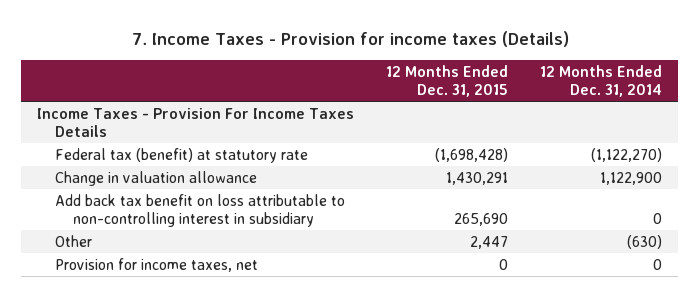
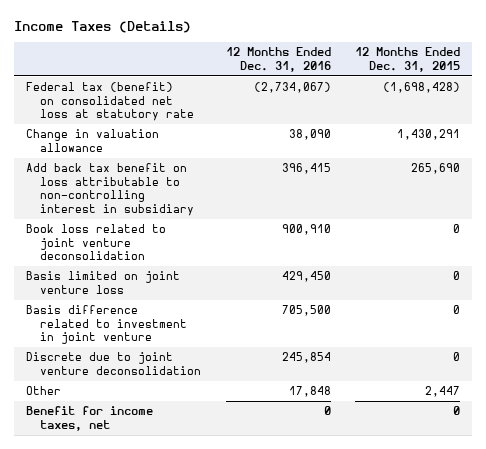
[131,30,569,47] 7. Income Taxes - Provision for income taxes (Details) -> [14,21,192,34] Income Taxes (Details)
[540,64,663,97] 12 Months Ended Dec. 31, 2014 -> none
none -> [225,47,331,72] 12 Months Ended Dec. 31, 2016
[37,107,355,137] Income Taxes - Provision For Income Taxes Details -> none
[55,147,309,163] Federal tax (benefit) at statutory rate -> [26,82,195,122] Federal tax (benefit) on consolidated net loss at statutory rate
none -> [26,224,167,261] Book loss related to joint venture deconsolidation
none -> [26,271,181,294] Basis limited on joint venture loss
none -> [26,305,188,345] Basis difference related to investment in joint venture
none -> [26,352,202,375] Discrete due to joint venture deconsolidation
[55,257,259,272] Provision for income taxes, net -> [26,406,154,431] Benefit for income taxes, net

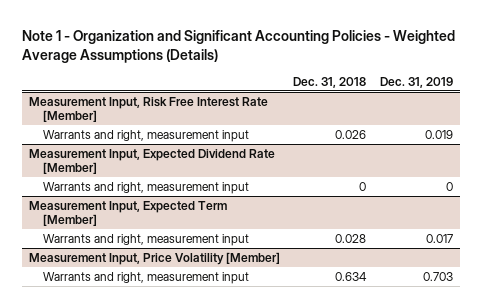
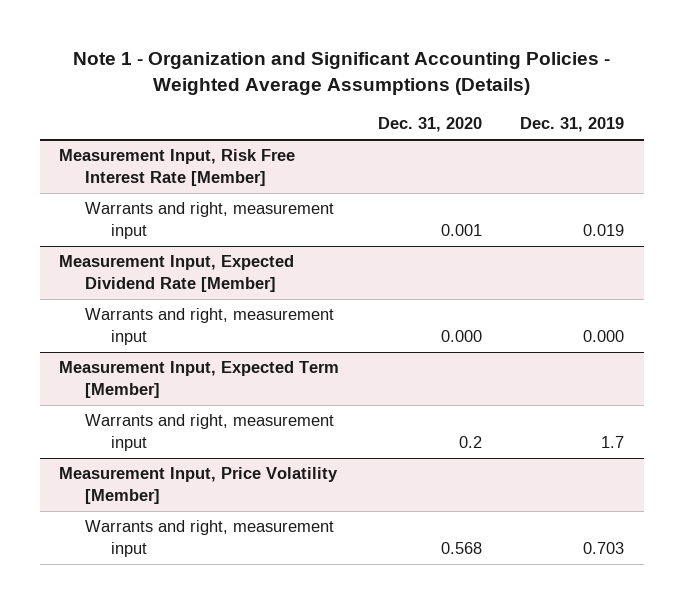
[293,76,367,88] Dec. 31, 2018 -> none
none -> [377,117,482,133] Dec. 31, 2020
[445,181,453,191] 0 -> [583,329,625,342] 0.000
[425,233,453,243] 0.017 -> [601,435,625,448] 1.7

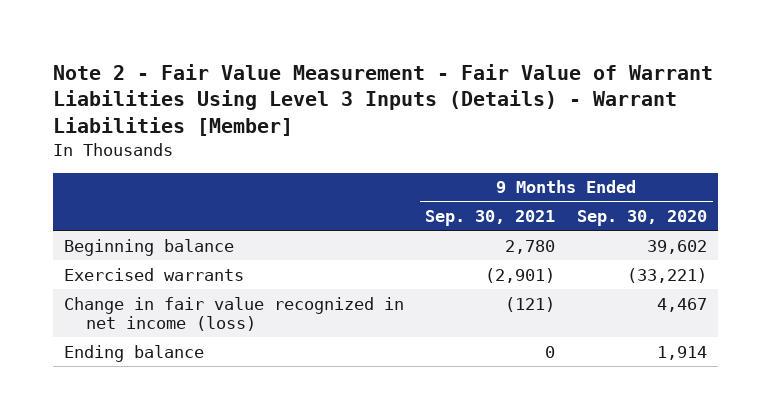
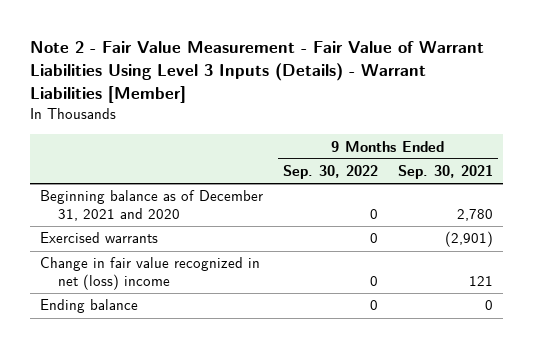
[577,210,708,227] Sep. 30, 2020 -> none
none -> [283,165,379,180] Sep. 30, 2022
[63,238,234,256] Beginning balance -> [40,190,264,222] Beginning balance as of December 31, 2021 and 2020
[63,296,404,332] Change in fair value recognized in net income (loss) -> [40,257,261,291] Change in fair value recognized in net (loss) income
[505,296,556,312] (121) -> [469,276,494,287] 121

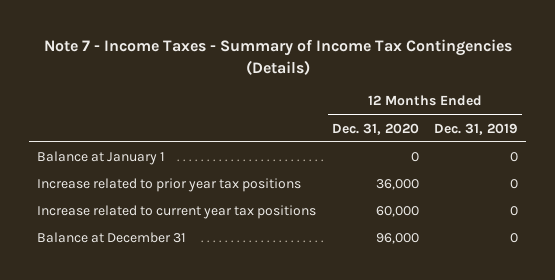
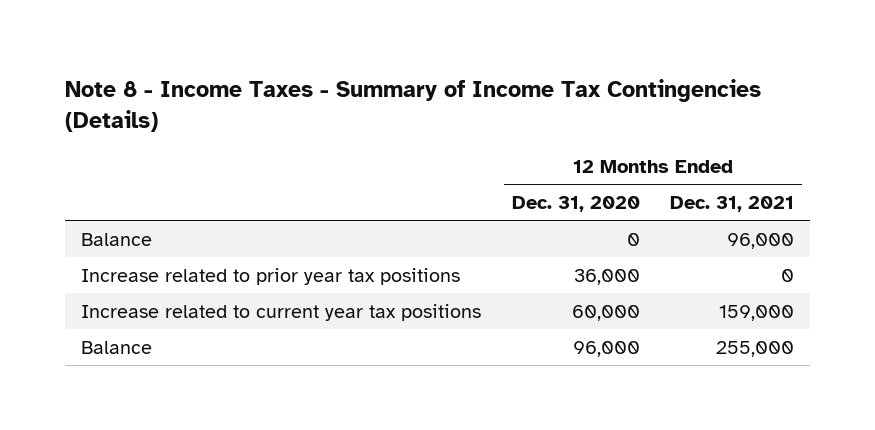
[43,39,512,76] Note 7 - Income Taxes - Summary of Income Tax Contingencies (Details) -> [65,78,762,132] Note 8 - Income Taxes - Summary of Income Tax Contingencies (Details)
[434,122,519,135] Dec. 31, 2019 -> none
none -> [670,195,795,212] Dec. 31, 2021
[37,151,166,166] Balance at January 1 -> [80,232,152,246] Balance
[37,232,187,244] Balance at December 31 -> [80,340,152,354] Balance

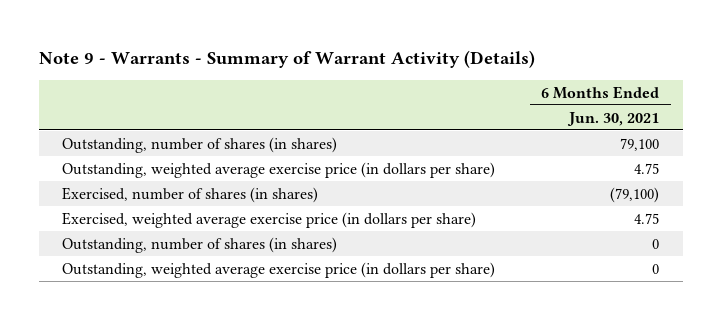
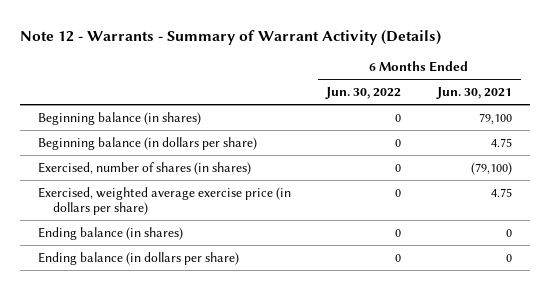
[38,49,535,68] Note 9 - Warrants - Summary of Warrant Activity (Details) -> [20,29,442,45] Note 12 - Warrants - Summary of Warrant Activity (Details)
none -> [325,86,402,99] Jun. 30, 2022
[62,136,338,153] Outstanding, number of shares (in shares) -> [38,111,202,125] Beginning balance (in shares)
[62,161,496,178] Outstanding, weighted average exercise price (in dollars per share) -> [38,136,258,150] Beginning balance (in dollars per share)
[62,236,338,253] Outstanding, number of shares (in shares) -> [38,226,184,240] Ending balance (in shares)
[62,261,496,278] Outstanding, weighted average exercise price (in dollars per share) -> [38,251,240,265] Ending balance (in dollars per share)

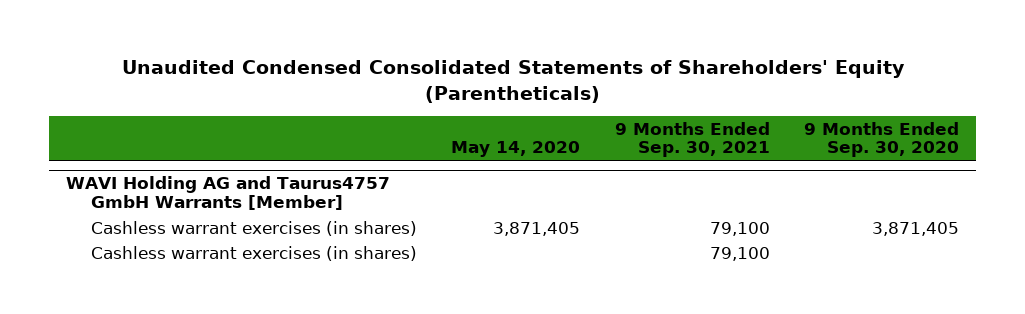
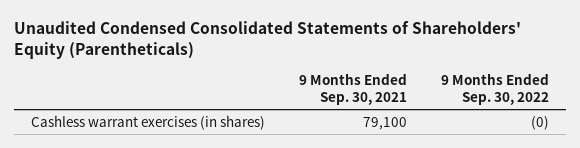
[451,141,581,158] May 14, 2020 -> none
[803,121,959,158] 9 Months Ended Sep. 30, 2020 -> none
none -> [440,73,549,106] 9 Months Ended Sep. 30, 2022
[66,175,391,210] WAVI Holding AG and Taurus4757 GmbH Warrants [Member] -> none
[90,245,417,261] Cashless warrant exercises (in shares) -> none

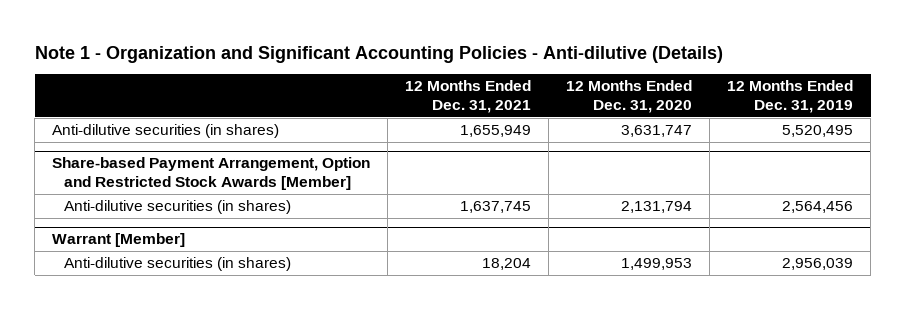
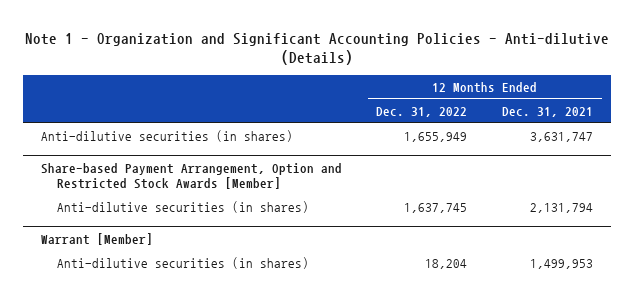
[566,80,693,114] 12 Months Ended Dec. 31, 2020 -> none
[727,80,854,114] 12 Months Ended Dec. 31, 2019 -> none
none -> [376,106,468,117] Dec. 31, 2022
[460,125,532,138] 1,655,949 -> [530,132,594,143] 3,631,747
[460,201,532,214] 1,637,745 -> [530,203,594,214] 2,131,794
[482,258,532,271] 18,204 -> [530,259,594,270] 1,499,953

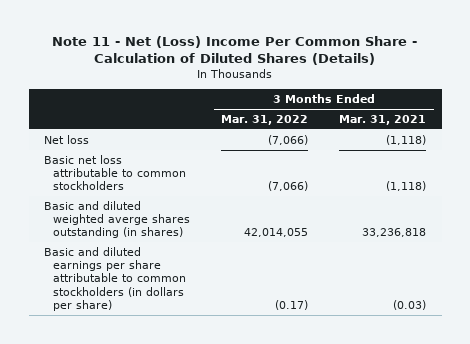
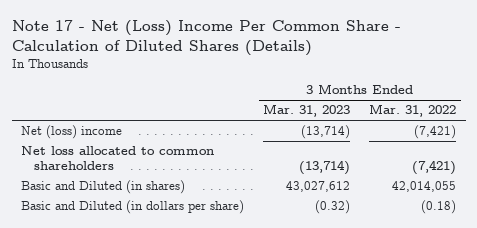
[52,36,418,66] Note 11 - Net (Loss) Income Per Common Share - Calculation of Diluted Shares (Details) -> [11,20,401,56] Note 17 - Net (Loss) Income Per Common Share - Calculation of Diluted Shares (Details)
[339,115,427,126] Mar. 31, 2021 -> none
none -> [263,104,351,118] Mar. 31, 2023
[44,134,90,144] Net loss -> [21,125,123,140] Net (loss) income
[268,134,309,145] (7,066) -> [414,125,457,140] (7,421)
[44,154,187,191] Basic net loss attributable to common stockholders -> [21,146,215,171] Net loss allocated to common shareholders
[268,181,309,192] (7,066) -> [412,160,457,176] (7,421)
[44,200,191,239] Basic and diluted weighted averge shares outstanding (in shares) -> [21,180,186,195] Basic and Diluted (in shares)
[44,246,187,311] Basic and diluted earnings per share attributable to common stockholders (in dollars per share) -> [21,200,245,215] Basic and Diluted (in dollars per share)
[275,299,309,310] (0.17) -> [421,200,457,215] (0.18)

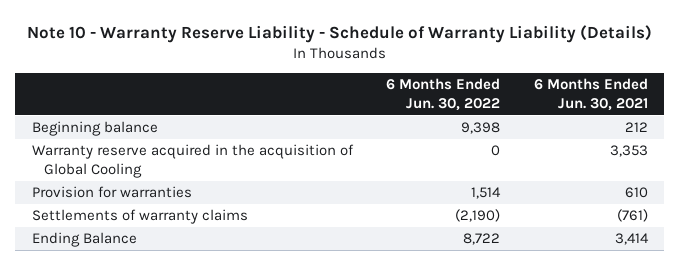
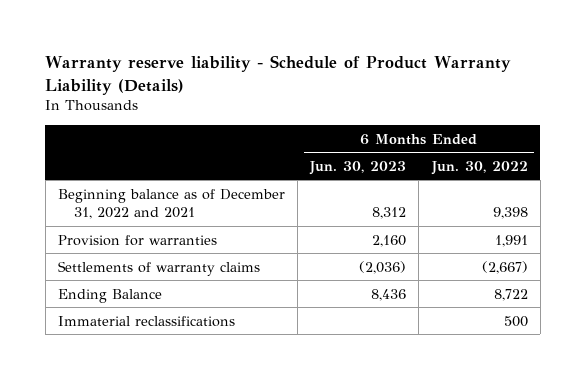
[26,25,652,44] Note 10 - Warranty Reserve Liability - Schedule of Warranty Liability (Details) -> [45,55,512,95] Warranty reserve liability - Schedule of Product Warranty Liability (Details)
[533,77,648,111] 6 Months Ended Jun. 30, 2021 -> none
none -> [309,160,407,175] Jun. 30, 2023
[31,144,354,179] Warranty reserve acquired in the acquisition of Global Cooling -> none
[31,121,158,137] Beginning balance -> [58,188,286,220] Beginning balance as of December 31, 2022 and 2021
[471,187,502,200] 1,514 -> [494,234,528,247] 1,991
[455,209,501,223] (2,190) -> [481,260,528,274] (2,667)
none -> [58,315,236,327] Immaterial reclassifications

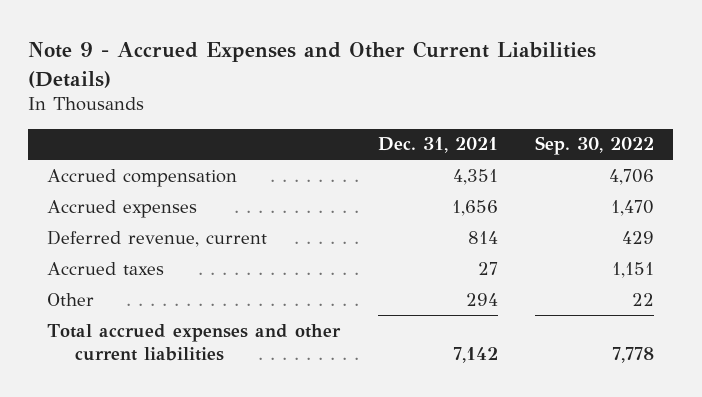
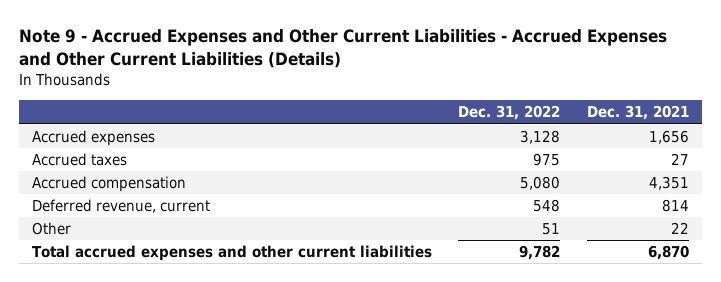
[28,41,597,88] Note 9 - Accrued Expenses and Other Current Liabilities (Details) -> [19,29,668,69] Note 9 - Accrued Expenses and Other Current Liabilities - Accrued Expenses and Other Current Liabilities (Details)
[535,136,655,156] Sep. 30, 2022 -> none
none -> [458,105,561,121] Dec. 31, 2022
[47,168,238,187] Accrued compensation -> [32,176,187,193] Accrued compensation
[47,229,268,247] Deferred revenue, current -> [32,199,211,214] Deferred revenue, current
[465,292,498,306] 294 -> [670,222,689,235] 22
[452,346,498,363] 7,142 -> [647,245,689,261] 6,870

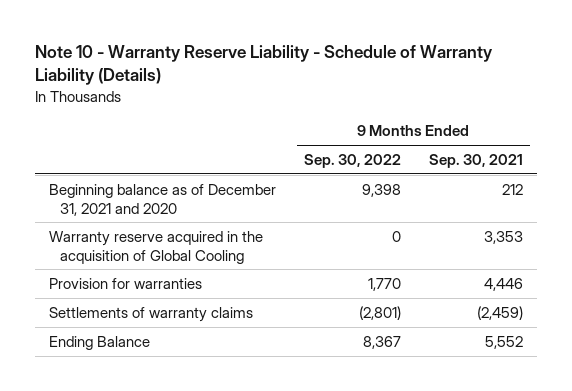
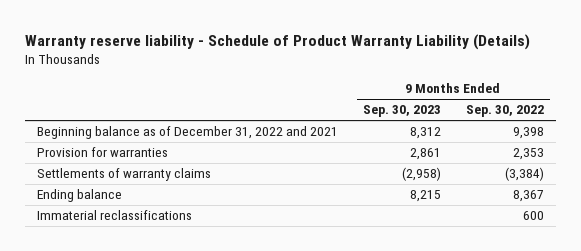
[34,45,493,86] Note 10 - Warranty Reserve Liability - Schedule of Warranty Liability (Details) -> [24,33,530,50] Warranty reserve liability - Schedule of Product Warranty Liability (Details)
[428,153,523,168] Sep. 30, 2021 -> none
none -> [362,105,441,118] Sep. 30, 2023
[48,230,263,264] Warranty reserve acquired in the acquisition of Global Cooling -> none
[48,183,276,216] Beginning balance as of December 31, 2021 and 2020 -> [37,126,339,140] Beginning balance as of December 31, 2022 and 2021
[367,277,401,291] 1,770 -> [512,148,544,161] 2,353
[358,305,401,320] (2,801) -> [504,167,544,182] (3,384)
[48,335,150,350] Ending Balance -> [37,189,123,203] Ending balance
none -> [37,210,193,221] Immaterial reclassifications

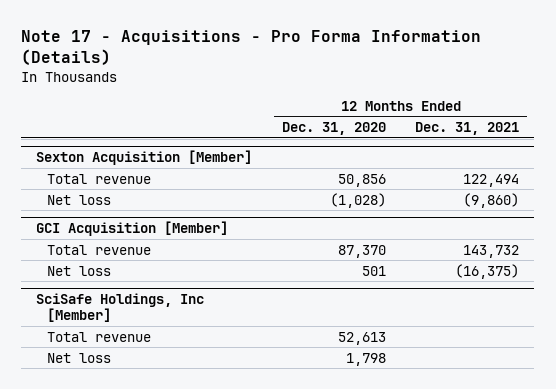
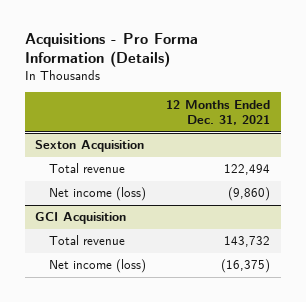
[21,30,482,66] Note 17 - Acquisitions - Pro Forma Information (Details) -> [24,33,198,68] Acquisitions - Pro Forma Information (Details)
[281,122,386,136] Dec. 31, 2020 -> none
[36,150,253,166] Sexton Acquisition [Member] -> [35,140,145,153] Sexton Acquisition
[47,194,112,205] Net loss -> [48,187,146,202] Net income (loss)
[36,221,229,237] GCI Acquisition [Member] -> [35,212,127,225] GCI Acquisition
[36,293,205,323] SciSafe Holdings, Inc [Member] -> none
[47,331,152,342] Total revenue -> none
[47,352,112,363] Net loss -> none
[47,265,112,276] Net loss -> [48,259,146,274] Net income (loss)

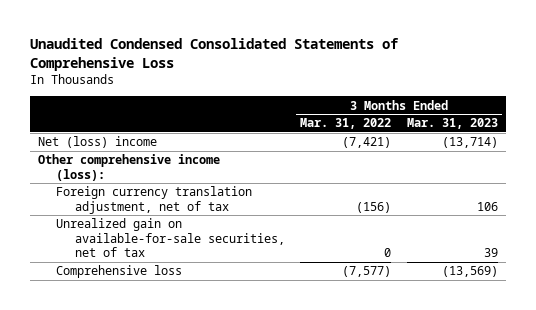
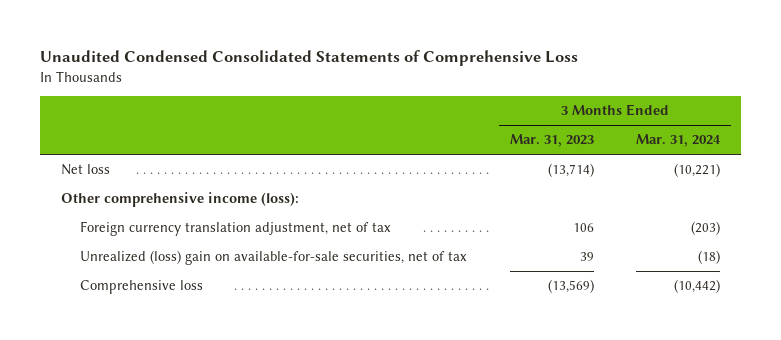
[300,118,392,130] Mar. 31, 2022 -> none
none -> [635,134,721,148] Mar. 31, 2024
[38,136,158,149] Net (loss) income -> [61,164,111,176] Net loss
[56,218,285,258] Unrealized gain on available-for-sale securities, net of tax -> [80,250,468,266] Unrealized (loss) gain on available-for-sale securities, net of tax

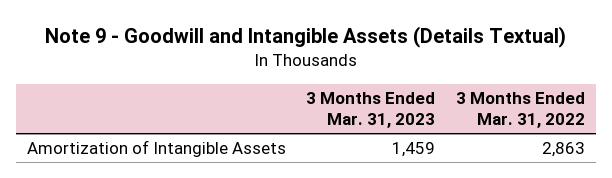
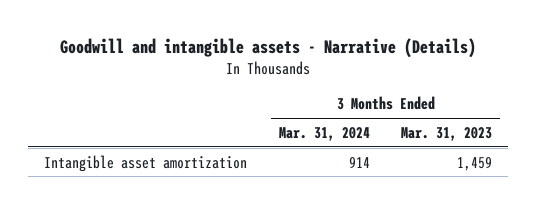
[44,26,566,49] Note 9 - Goodwill and Intangible Assets (Details Textual) -> [60,37,477,58] Goodwill and intangible assets - Narrative (Details)
[456,91,586,129] 3 Months Ended Mar. 31, 2022 -> none
none -> [278,126,370,141] Mar. 31, 2024
[26,140,286,158] Amortization of Intangible Assets -> [44,154,248,172] Intangible asset amortization

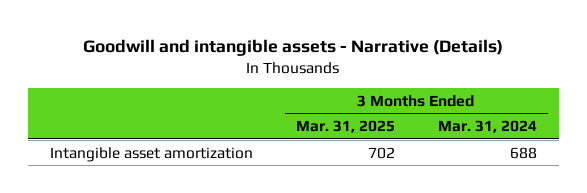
[401,126,493,141] Mar. 31, 2023 -> none
none -> [295,120,395,134] Mar. 31, 2025
[348,156,370,168] 914 -> [510,146,538,159] 688

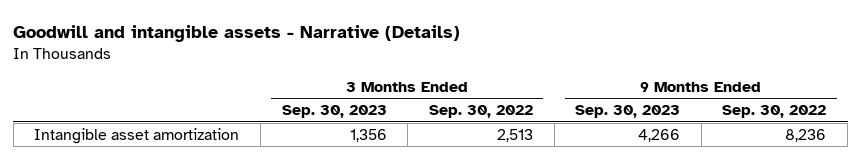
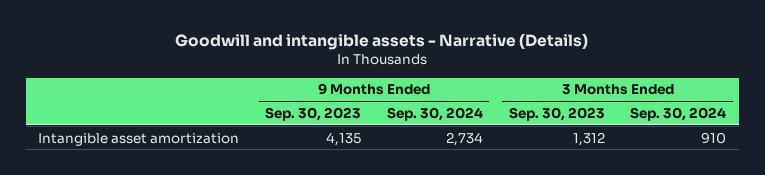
[428,105,533,119] Sep. 30, 2022 -> none
[722,105,827,119] Sep. 30, 2022 -> none
none -> [386,106,483,121] Sep. 30, 2024
none -> [630,106,727,121] Sep. 30, 2024
[349,129,387,143] 1,356 -> [572,131,605,146] 1,312
[638,129,681,143] 4,266 -> [326,131,362,146] 4,135

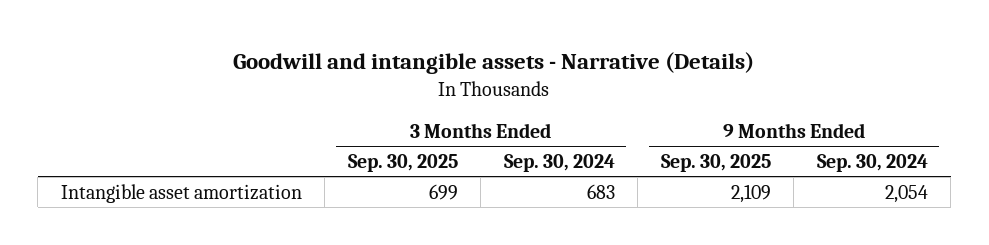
[265,106,362,121] Sep. 30, 2023 -> none
[508,106,605,121] Sep. 30, 2023 -> none
none -> [347,154,458,173] Sep. 30, 2025
none -> [660,154,771,173] Sep. 30, 2025
[445,131,483,146] 2,734 -> [884,184,928,203] 2,054
[701,131,727,144] 910 -> [586,183,615,199] 683

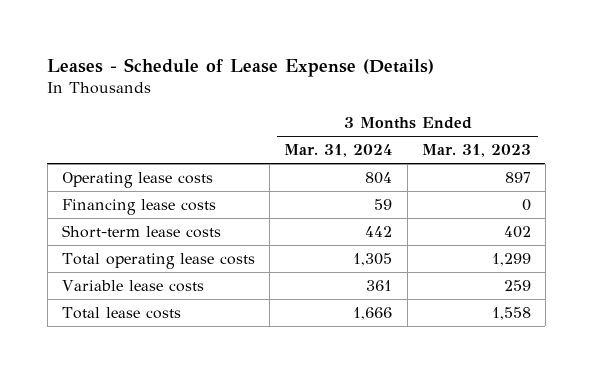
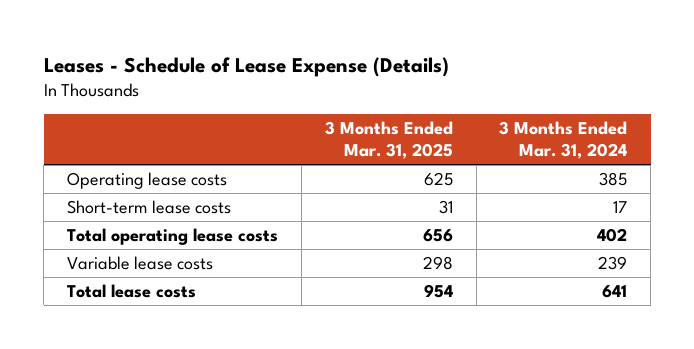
[421,144,531,158] Mar. 31, 2023 -> none
none -> [324,121,453,159] 3 Months Ended Mar. 31, 2025
[62,198,217,215] Financing lease costs -> none
[365,171,393,184] 804 -> [599,172,628,187] 385
[365,225,393,237] 442 -> [613,201,628,214] 17
[353,252,393,266] 1,305 -> [597,228,628,243] 402
[366,279,393,291] 361 -> [598,256,628,271] 239
[353,306,393,320] 1,666 -> [602,285,628,299] 641

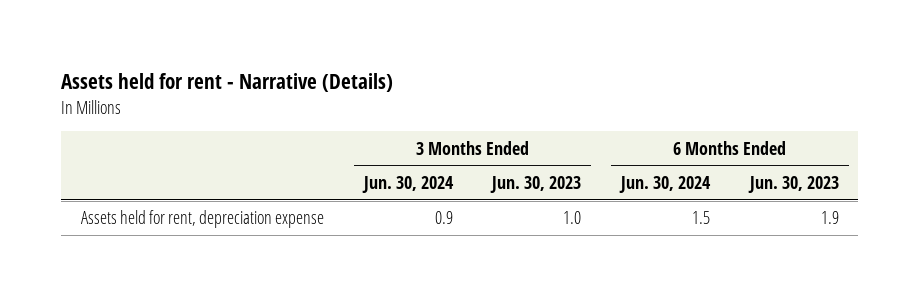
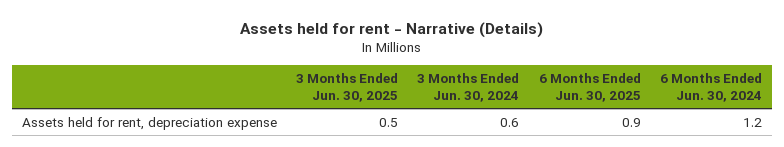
[490,176,582,194] Jun. 30, 2023 -> none
[747,176,839,194] Jun. 30, 2023 -> none
none -> [296,73,399,103] 3 Months Ended Jun. 30, 2025
none -> [538,73,641,103] 6 Months Ended Jun. 30, 2025
[434,211,453,225] 0.9 -> [500,117,520,127] 0.6
[692,211,711,225] 1.5 -> [742,117,762,127] 1.2

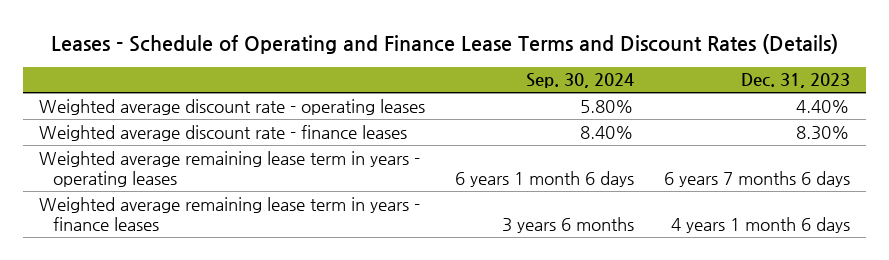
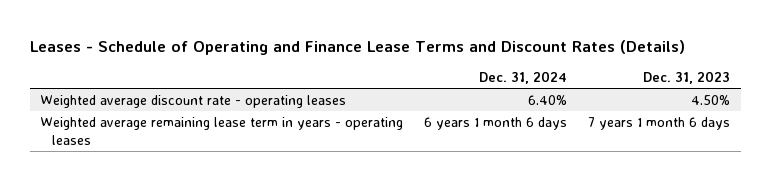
[525,73,634,89] Sep. 30, 2024 -> none
none -> [479,71,568,85] Dec. 31, 2024
[38,124,407,141] Weighted average discount rate - finance leases -> none
[38,196,420,232] Weighted average remaining lease term in years - finance leases -> none
[796,99,851,113] 4.40% -> [691,94,731,105] 4.50%
[664,171,851,188] 6 years 7 months 6 days -> [588,116,731,130] 7 years 1 month 6 days

